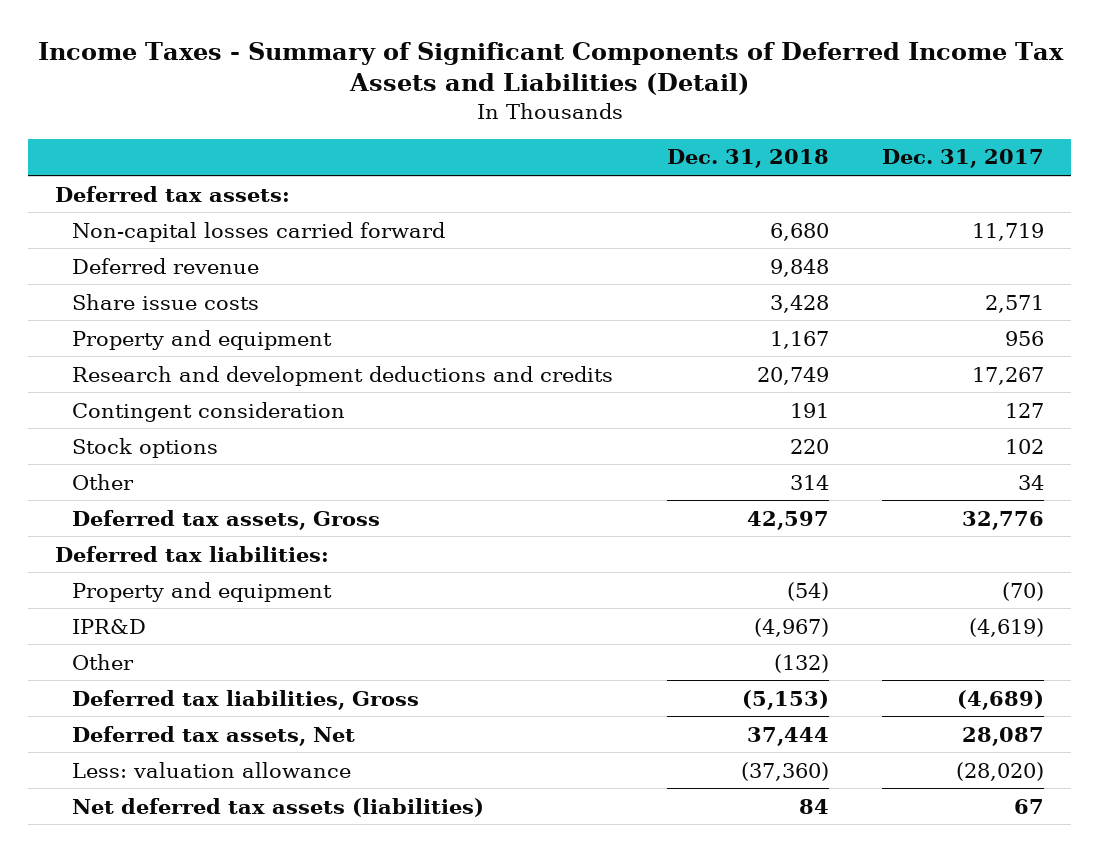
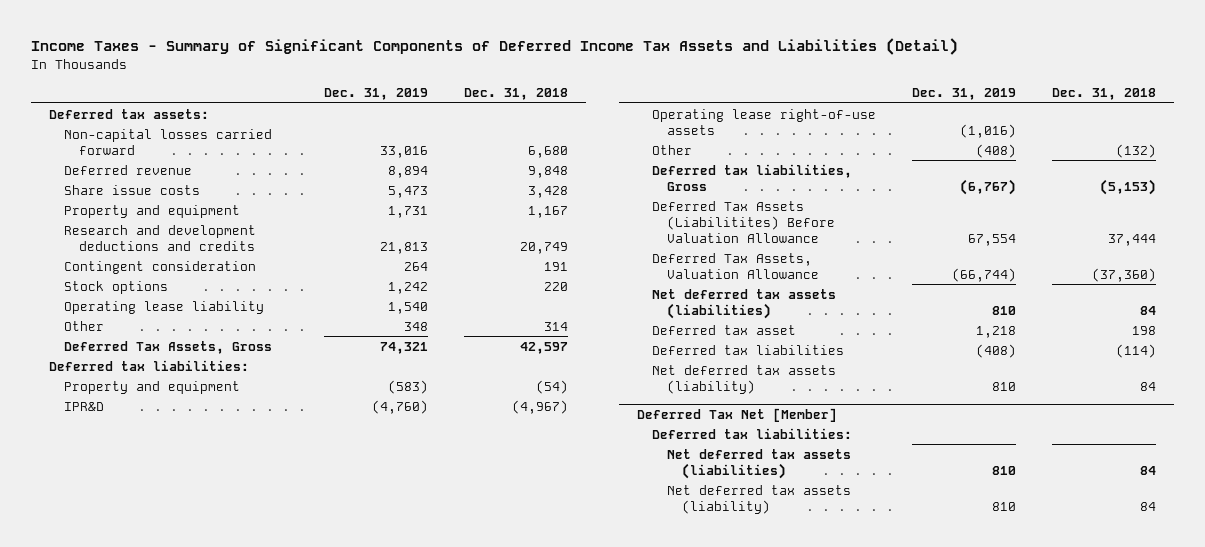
[882,149,1045,169] Dec. 31, 2017 -> none
none -> [323,88,428,101] Dec. 31, 2019
none -> [63,300,264,314] Operating lease liability
[72,509,381,530] Deferred tax assets, Gross -> [63,340,272,354] Deferred Tax Assets, Gross
none -> [651,108,876,135] Operating lease right-of-use assets
[72,725,356,746] Deferred tax assets, Net -> [651,200,835,244] Deferred Tax Assets (Liabilitites) Before Valuation Allowance
[72,761,352,778] Less: valuation allowance -> [651,252,819,279] Deferred Tax Assets, Valuation Allowance
none -> [651,324,796,335] Deferred tax asset
none -> [651,344,844,355] Deferred tax liabilities
none -> [651,364,836,394] Net deferred tax assets (liability)
none -> [637,407,838,422] Deferred Tax Net [Member]
none -> [651,427,852,439] Deferred tax liabilities:
none -> [666,448,851,479] Net deferred tax assets (liabilities)
none -> [666,484,851,514] Net deferred tax assets (liability)

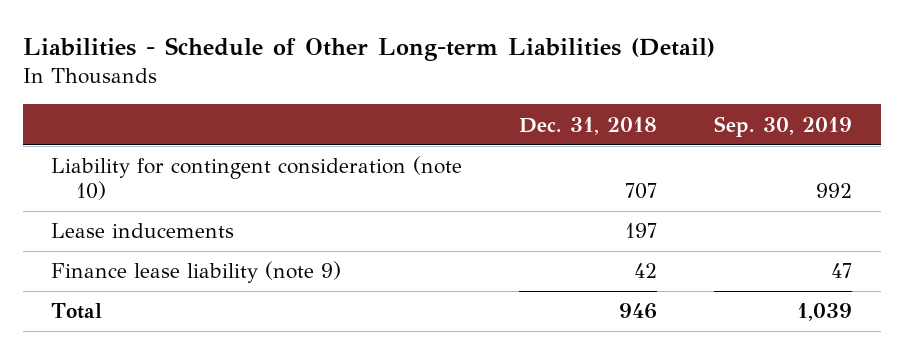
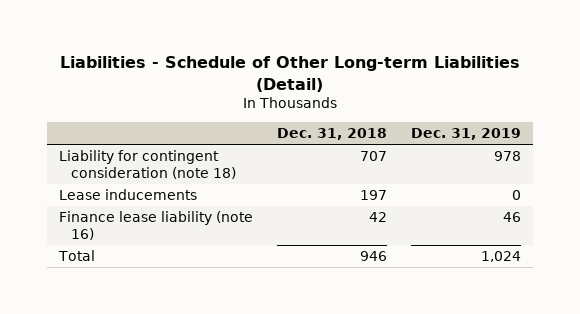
[714,115,853,137] Sep. 30, 2019 -> none
none -> [410,128,521,141] Dec. 31, 2019
[51,156,463,201] Liability for contingent consideration (note 10) -> [58,150,236,179] Liability for contingent consideration (note 18)
[51,261,342,284] Finance lease liability (note 9) -> [58,211,253,240] Finance lease liability (note 16)

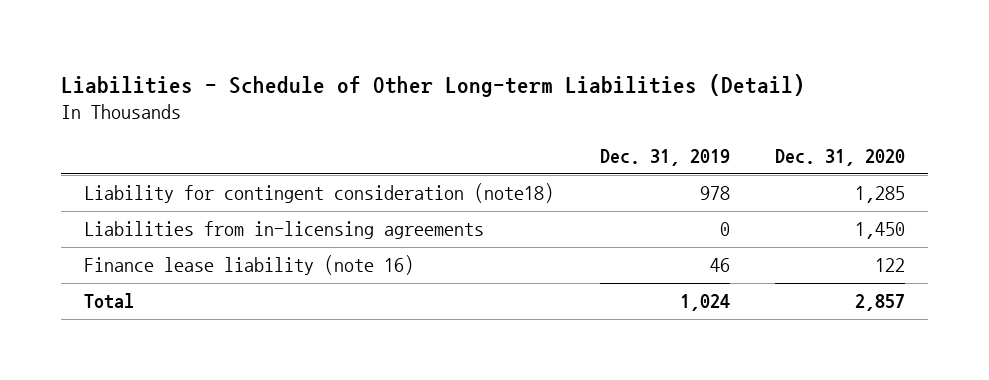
[276,128,387,141] Dec. 31, 2018 -> none
none -> [775,149,906,167] Dec. 31, 2020
[58,189,197,201] Lease inducements -> none
[58,150,236,179] Liability for contingent consideration (note 18) -> [84,183,555,204] Liability for contingent consideration (note18)
none -> [84,221,485,240] Liabilities from in-licensing agreements

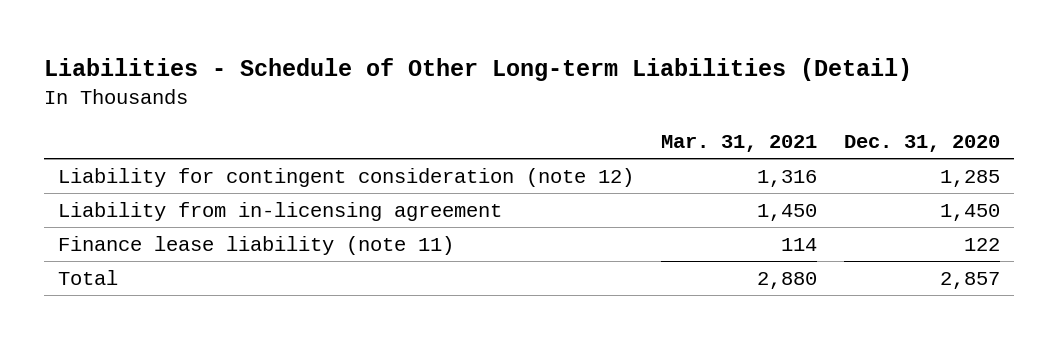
[599,149,730,167] Dec. 31, 2019 -> none
none -> [661,134,818,152] Mar. 31, 2021
[84,183,555,204] Liability for contingent consideration (note18) -> [58,167,635,187] Liability for contingent consideration (note 12)
[84,221,485,240] Liabilities from in-licensing agreements -> [58,201,503,221] Liability from in-licensing agreement
[84,255,415,276] Finance lease liability (note 16) -> [58,235,455,255] Finance lease liability (note 11)

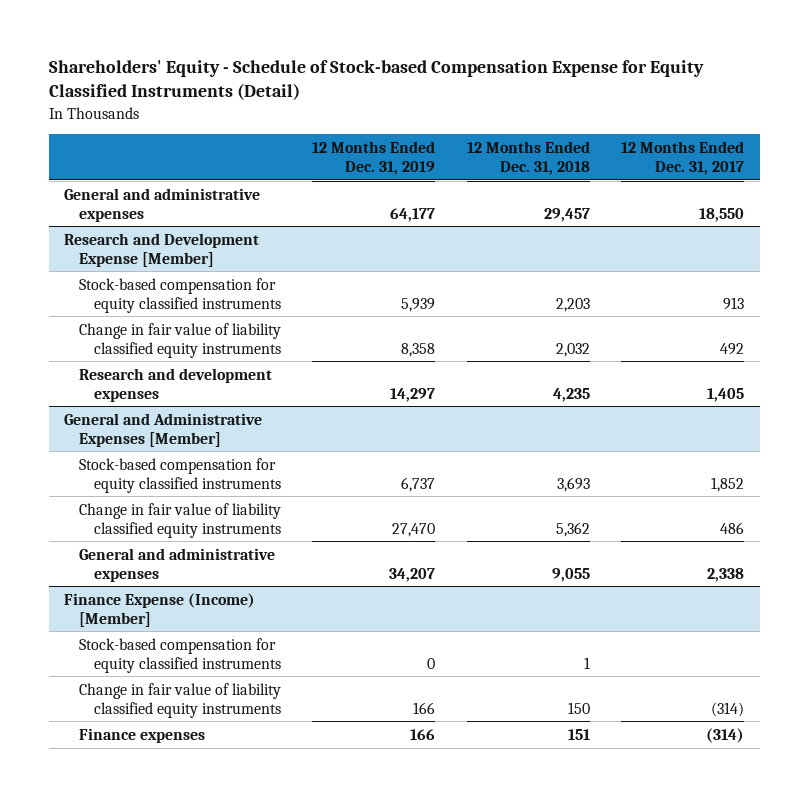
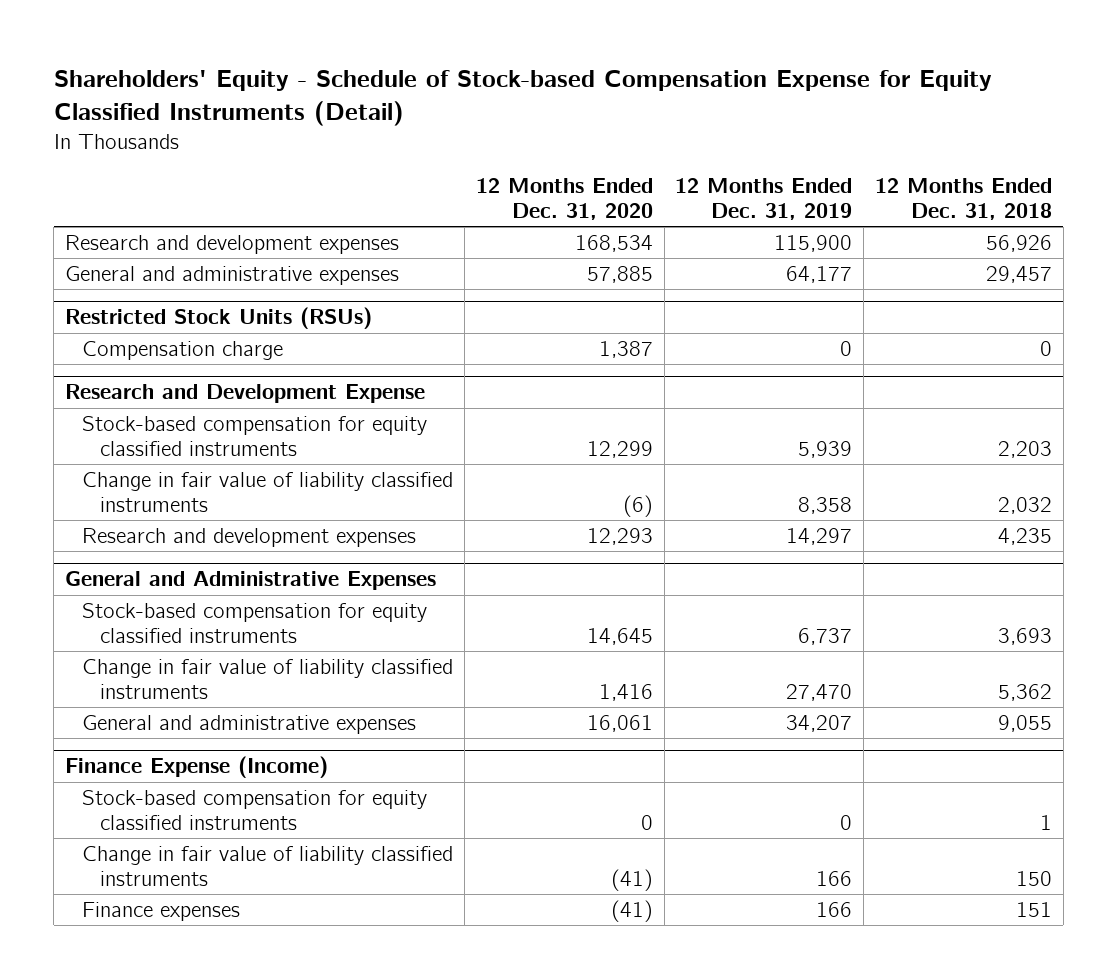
[621,140,745,175] 12 Months Ended Dec. 31, 2017 -> none
none -> [475,177,653,220] 12 Months Ended Dec. 31, 2020
none -> [65,234,400,254] Research and development expenses
none -> [65,307,373,330] Restricted Stock Units (RSUs)
none -> [82,340,284,360] Compensation charge
[64,232,260,267] Research and Development Expense [Member] -> [65,384,426,404] Research and Development Expense
[79,322,282,358] Change in fair value of liability classified equity instruments -> [82,471,454,512] Change in fair value of liability classified instruments
[64,412,263,447] General and Administrative Expenses [Member] -> [65,571,437,591] General and Administrative Expenses
[79,502,282,538] Change in fair value of liability classified equity instruments -> [82,658,454,699] Change in fair value of liability classified instruments
[64,592,256,627] Finance Expense (Income) [Member] -> [65,756,329,779] Finance Expense (Income)
[79,682,282,718] Change in fair value of liability classified equity instruments -> [82,845,454,886] Change in fair value of liability classified instruments

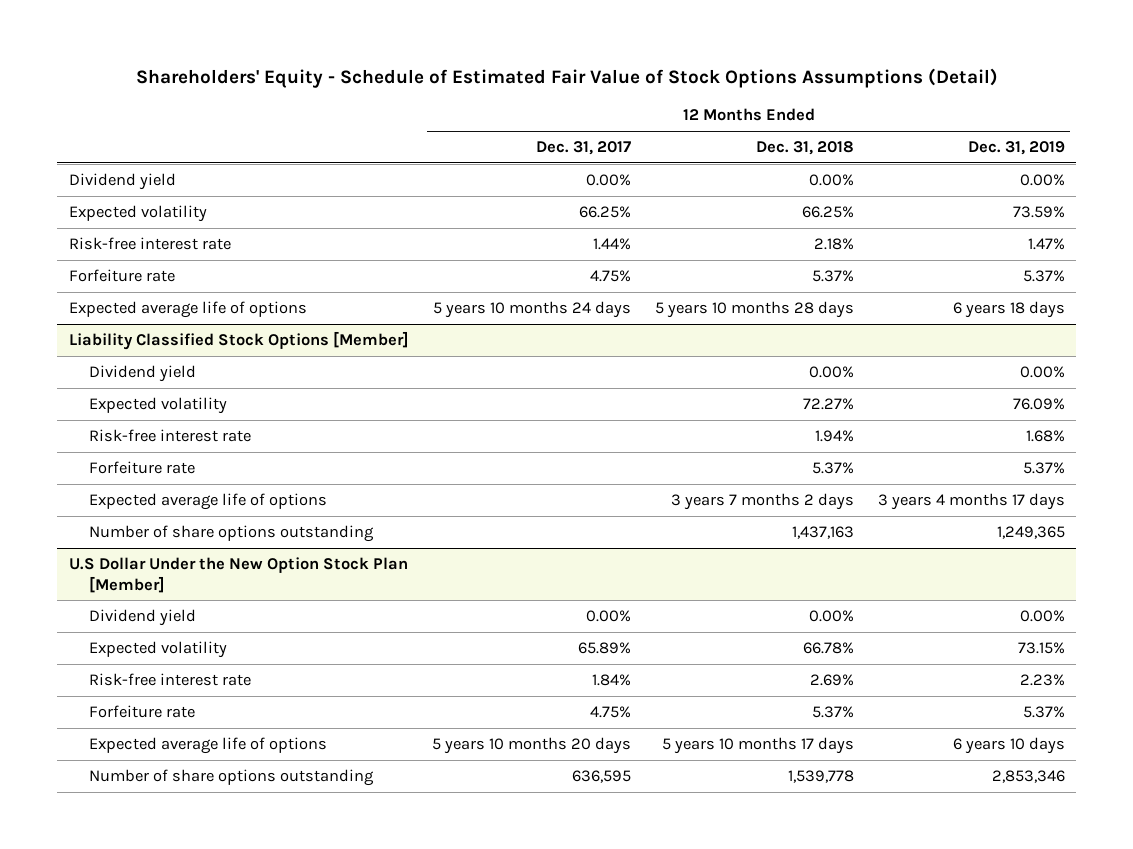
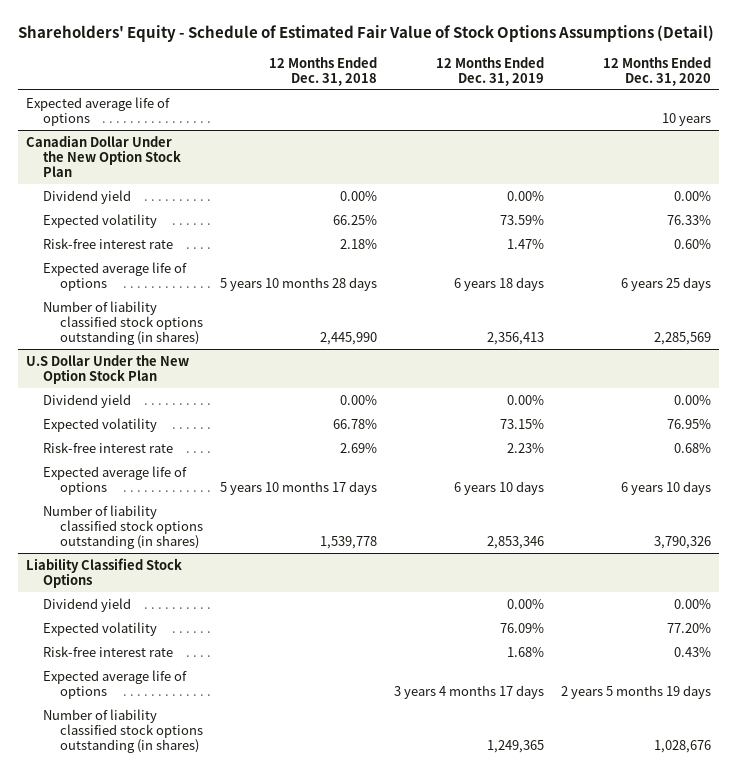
[536,141,632,156] Dec. 31, 2017 -> none
none -> [602,56,711,86] 12 Months Ended Dec. 31, 2020
none -> [26,96,171,126] Expected average life of options
none -> [26,134,182,177] Canadian Dollar Under the New Option Stock Plan
[68,269,175,283] Forfeiture rate -> none
[68,331,409,351] Liability Classified Stock Options [Member] -> none
[89,365,197,383] Dividend yield -> none
[89,397,228,415] Expected volatility -> none
[89,429,252,443] Risk-free interest rate -> none
[89,461,196,475] Forfeiture rate -> none
[89,493,328,511] Expected average life of options -> none
[89,525,375,543] Number of share options outstanding -> [43,300,204,345] Number of liability classified stock options outstanding (in shares)
[792,526,855,540] 1,437,163 -> [319,331,377,345] 2,445,990
[996,526,1065,540] 1,249,365 -> [486,331,544,345] 2,356,413
[68,557,408,593] U.S Dollar Under the New Option Stock Plan [Member] -> [26,354,190,384] U.S Dollar Under the New Option Stock Plan
[89,705,196,719] Forfeiture rate -> none
[89,769,375,787] Number of share options outstanding -> [43,504,204,549] Number of liability classified stock options outstanding (in shares)
none -> [26,557,183,588] Liability Classified Stock Options
none -> [43,597,132,612] Dividend yield
none -> [43,621,158,636] Expected volatility
none -> [43,645,174,657] Risk-free interest rate
none -> [43,669,188,699] Expected average life of options
none -> [43,708,204,753] Number of liability classified stock options outstanding (in shares)

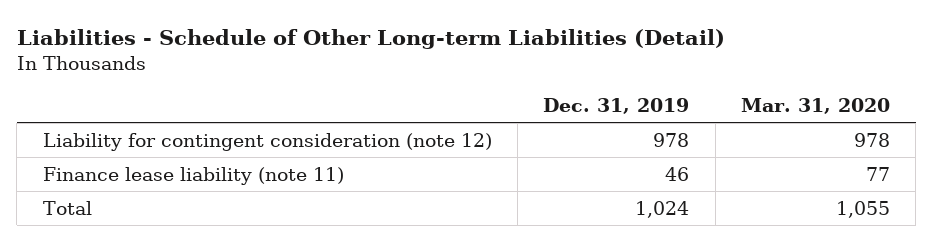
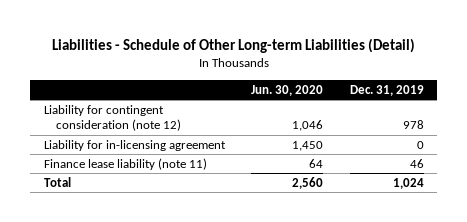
[741,98,891,115] Mar. 31, 2020 -> none
none -> [251,84,324,96] Jun. 30, 2020
none -> [43,139,226,151] Liability for in-licensing agreement

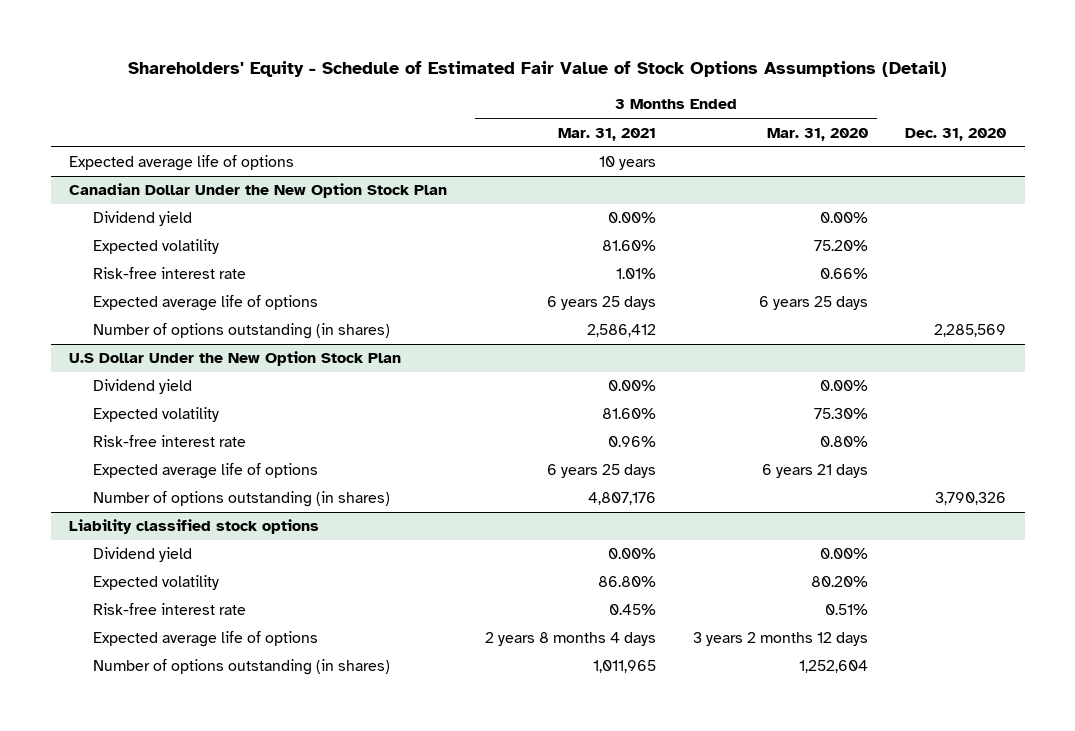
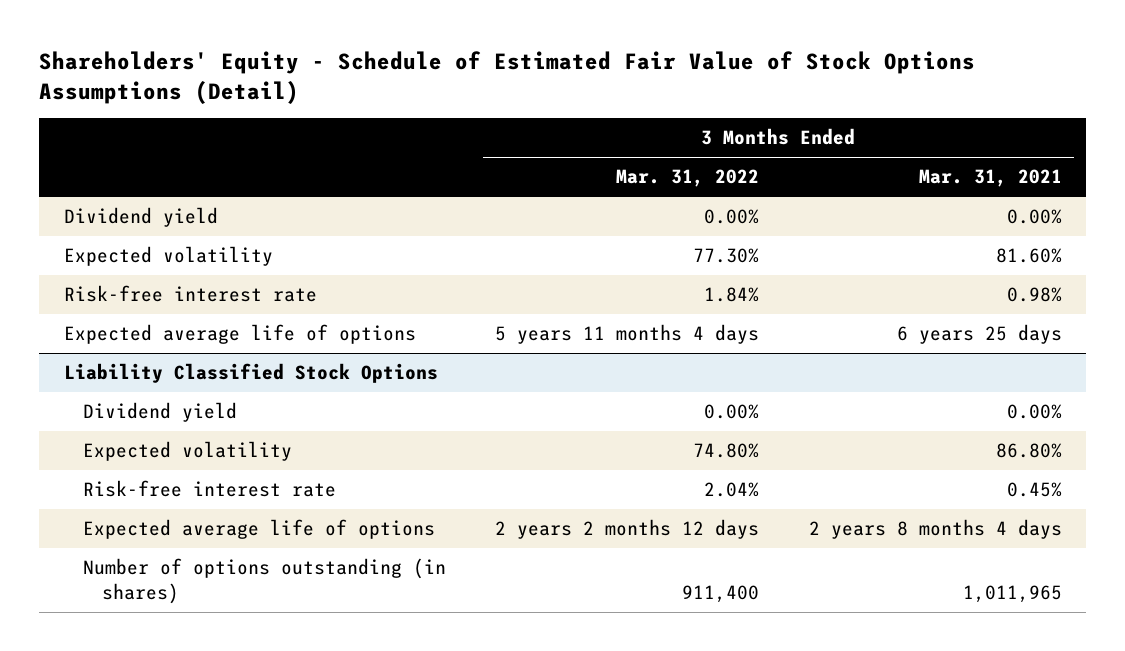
[766,127,868,141] Mar. 31, 2020 -> none
[905,127,1007,141] Dec. 31, 2020 -> none
none -> [616,169,760,188] Mar. 31, 2022
[69,155,295,172] Expected average life of options -> none
[69,183,448,199] Canadian Dollar Under the New Option Stock Plan -> none
[92,295,318,312] Expected average life of options -> none
[92,323,390,340] Number of options outstanding (in shares) -> none
[69,351,402,367] U.S Dollar Under the New Option Stock Plan -> none
[92,379,192,395] Dividend yield -> none
[92,407,219,423] Expected volatility -> none
[92,435,246,448] Risk-free interest rate -> none
[615,268,656,280] 1.01% -> [1006,287,1062,303] 0.98%
[92,491,390,508] Number of options outstanding (in shares) -> none
[69,519,320,535] Liability classified stock options -> [63,363,438,384] Liability Classified Stock Options

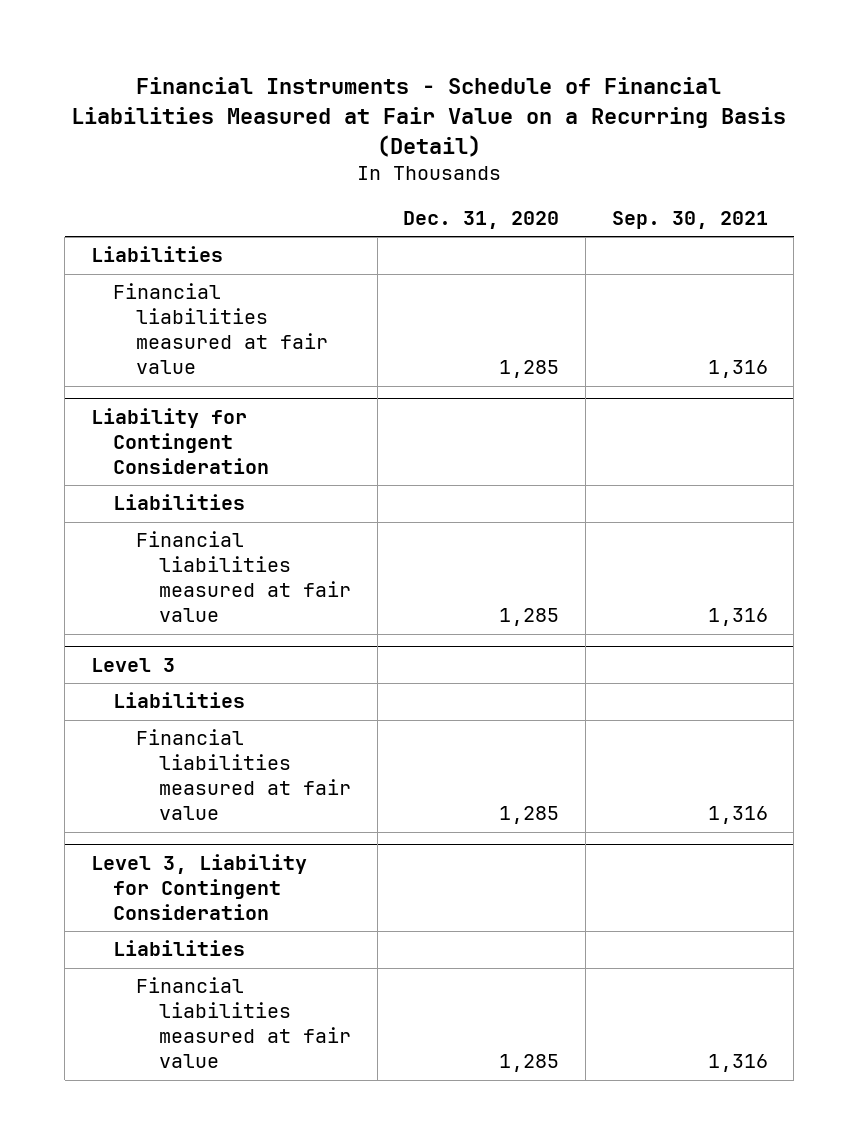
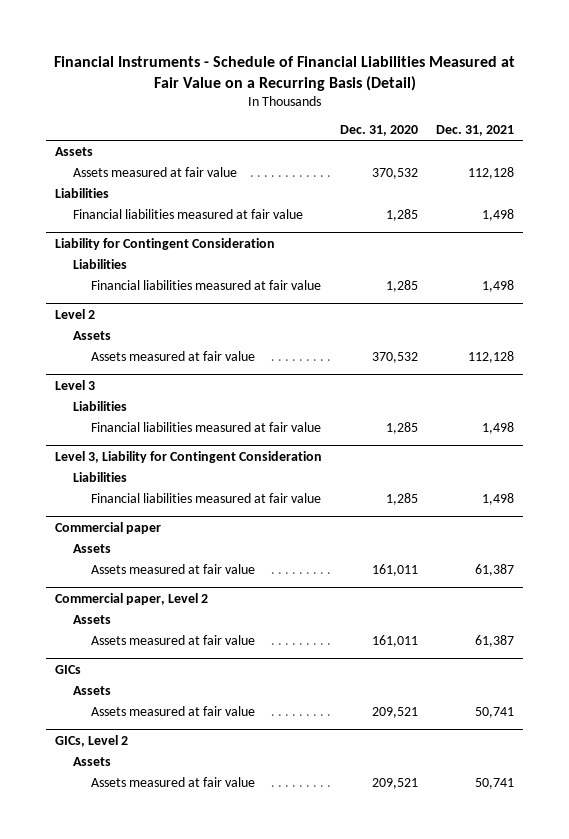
[611,211,768,230] Sep. 30, 2021 -> none
none -> [435,125,514,137] Dec. 31, 2021
none -> [55,146,94,156] Assets
none -> [73,166,238,177] Assets measured at fair value
none -> [55,308,96,319] Level 2
none -> [73,330,112,340] Assets
none -> [90,350,255,361] Assets measured at fair value
none -> [55,521,162,534] Commercial paper
none -> [73,543,112,553] Assets
none -> [90,563,255,574] Assets measured at fair value
none -> [55,592,209,605] Commercial paper, Level 2
none -> [73,614,112,624] Assets
none -> [90,634,255,645] Assets measured at fair value
none -> [55,664,82,674] GICs
none -> [73,685,112,695] Assets
none -> [90,705,255,716] Assets measured at fair value
none -> [55,734,129,747] GICs, Level 2
none -> [73,756,112,766] Assets
none -> [90,776,255,787] Assets measured at fair value

